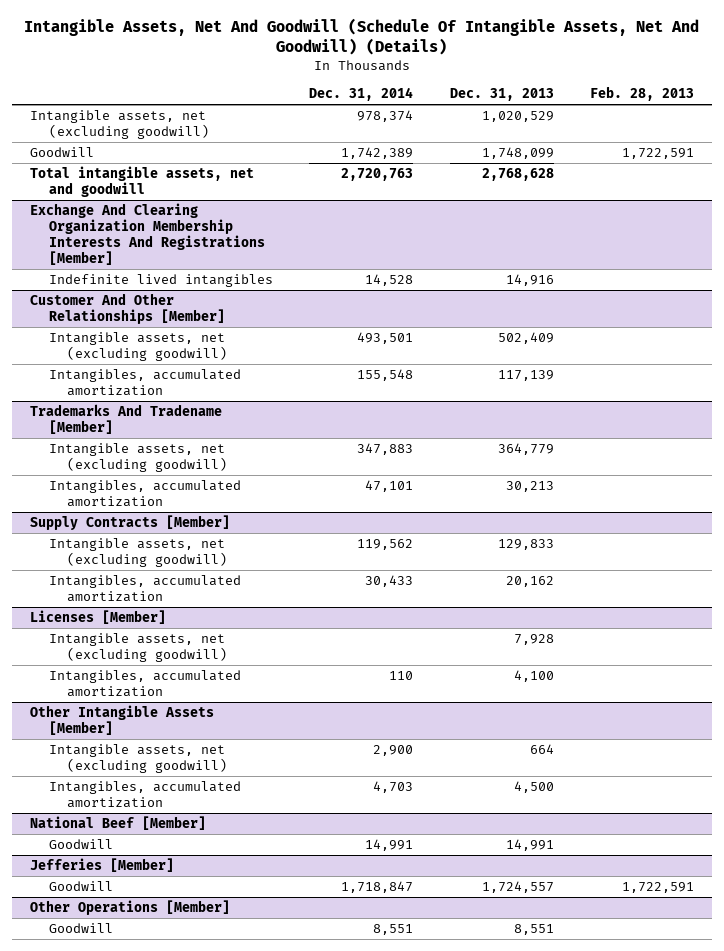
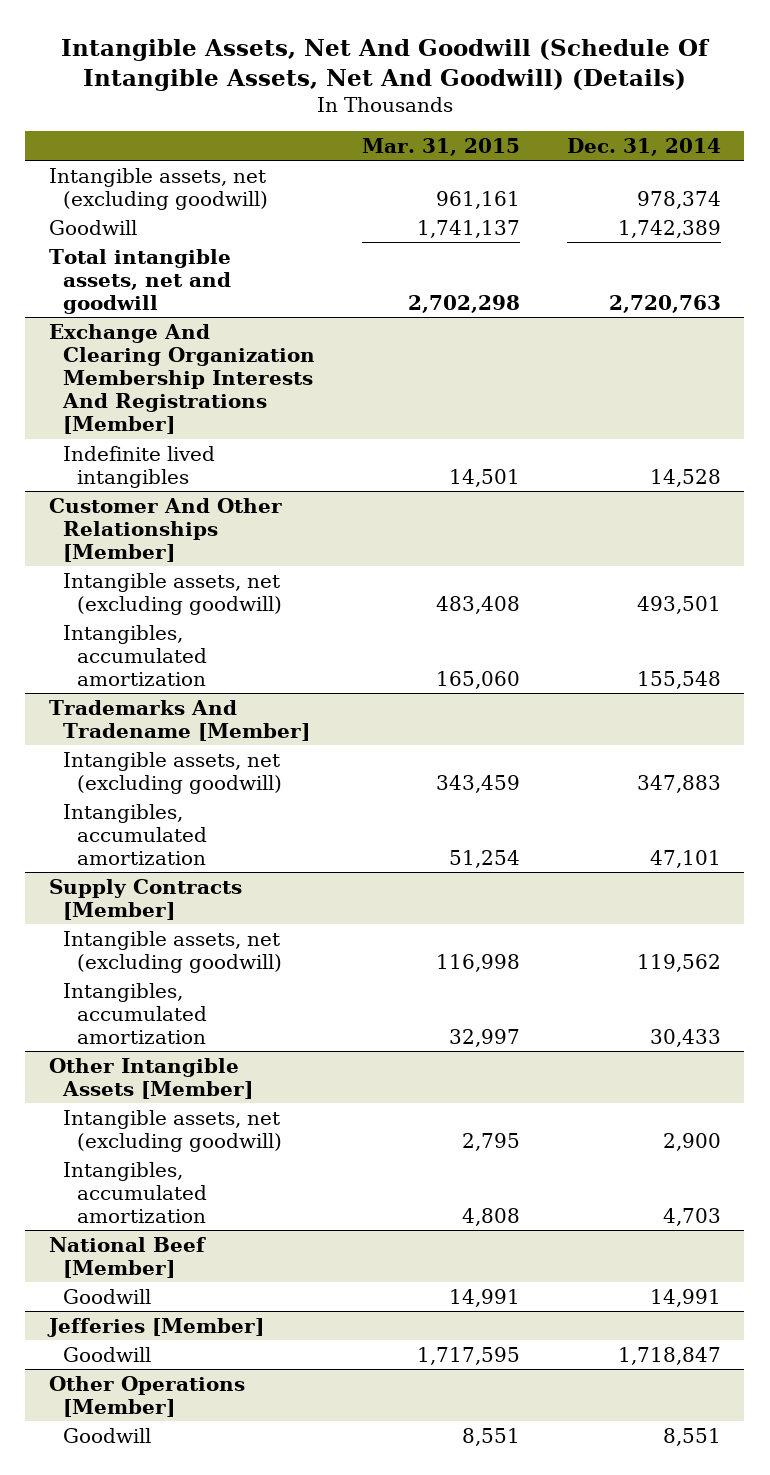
[449,87,554,101] Dec. 31, 2013 -> none
[589,85,694,101] Feb. 28, 2013 -> none
none -> [361,137,520,156] Mar. 31, 2015
[30,610,167,625] Licenses [Member] -> none
[48,633,228,663] Intangible assets, net (excluding goodwill) -> none
[48,670,241,698] Intangibles, accumulated amortization -> none

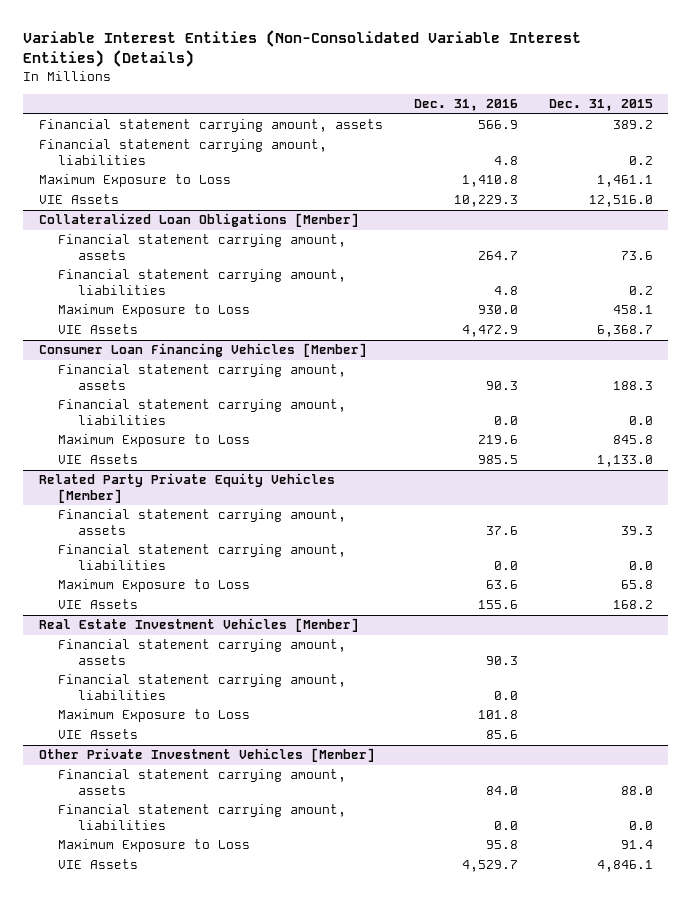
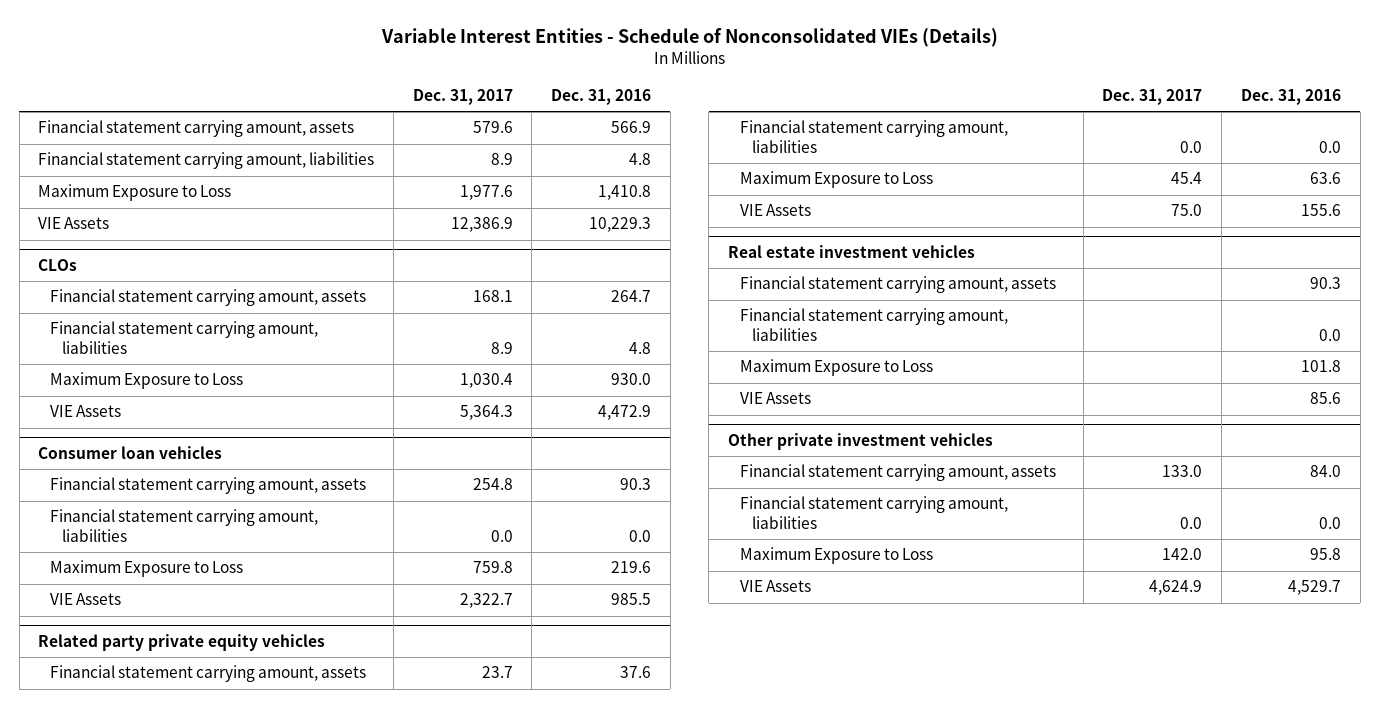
[23,30,582,68] Variable Interest Entities (Non-Consolidated Variable Interest Entities) (Details) -> [380,28,998,48] Variable Interest Entities - Schedule of Nonconsolidated VIEs (Details)
[548,99,653,112] Dec. 31, 2015 -> none
none -> [412,88,513,105] Dec. 31, 2017
[38,213,359,228] Collateralized Loan Obligations [Member] -> [38,259,78,272] CLOs
[38,343,367,358] Consumer Loan Financing Vehicles [Member] -> [38,446,223,460] Consumer loan vehicles
[38,473,335,504] Related Party Private Equity Vehicles [Member] -> [38,634,326,652] Related party private equity vehicles
[38,618,359,633] Real Estate Investment Vehicles [Member] -> [728,245,976,259] Real estate investment vehicles
[38,748,375,763] Other Private Investment Vehicles [Member] -> [728,433,994,451] Other private investment vehicles

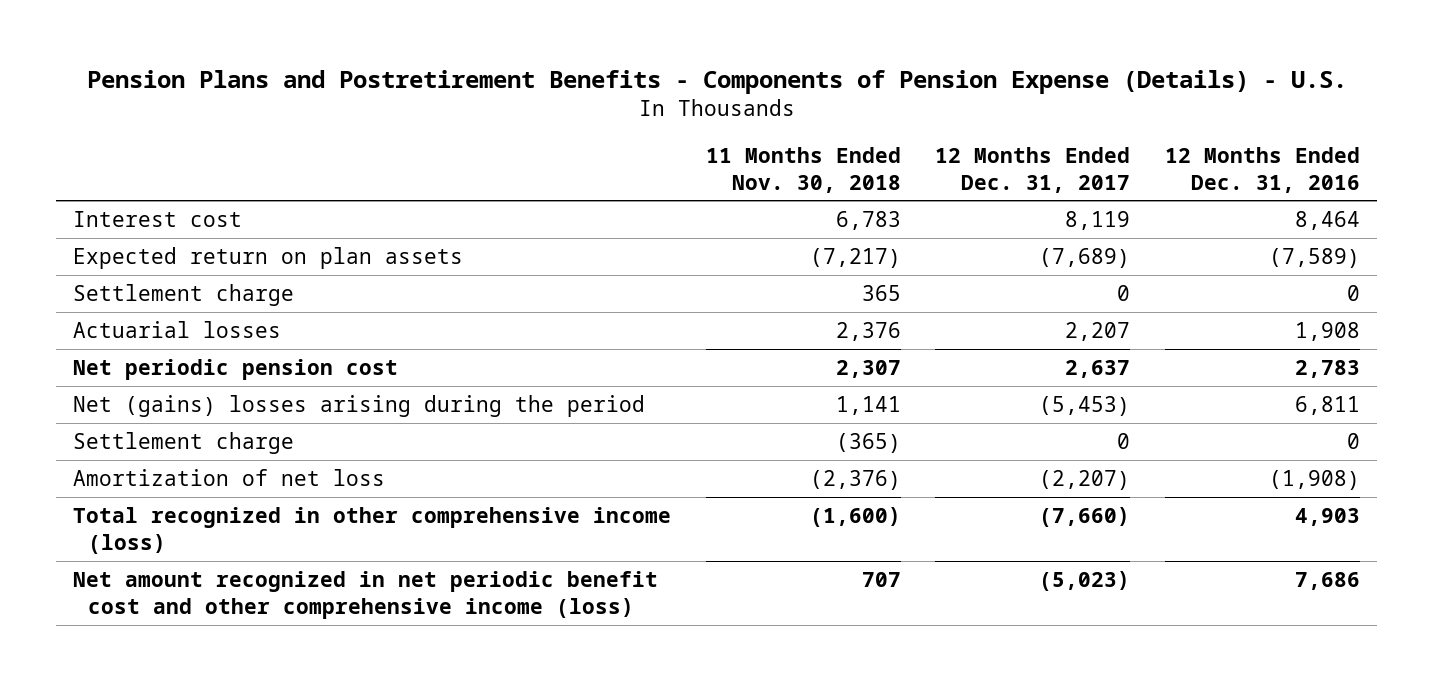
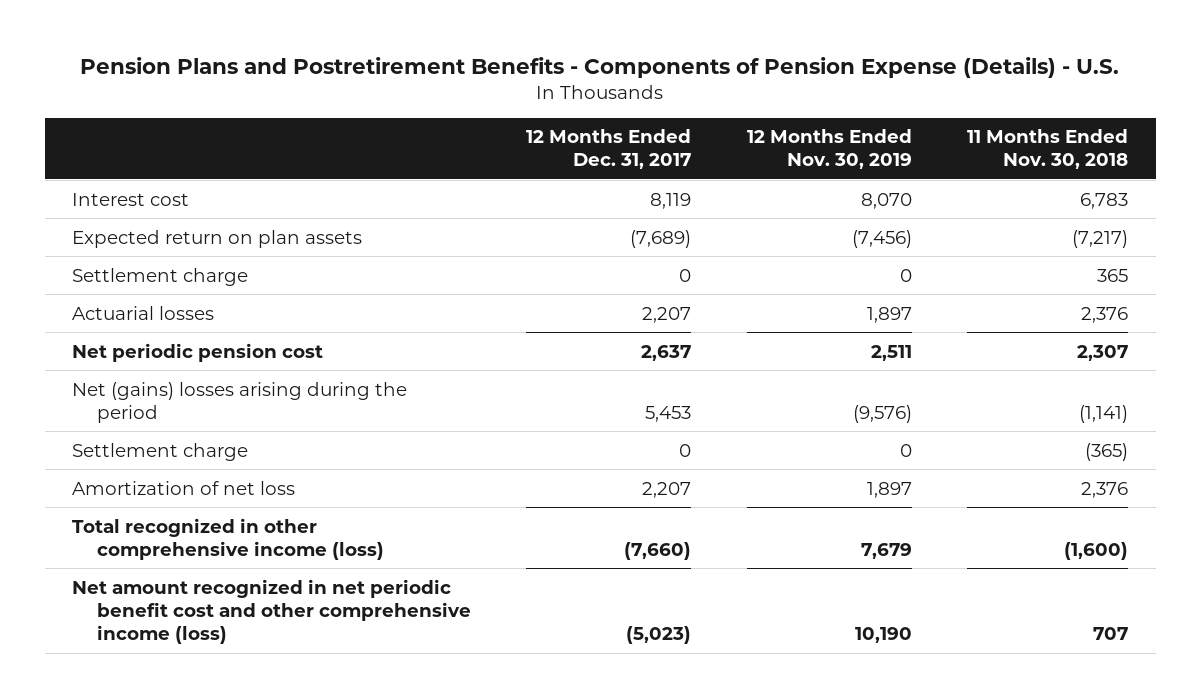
[1165,146,1361,193] 12 Months Ended Dec. 31, 2016 -> none
none -> [746,129,912,170] 12 Months Ended Nov. 30, 2019
[835,395,901,415] 1,141 -> [1078,404,1128,423] (1,141)
[1039,395,1131,416] (5,453) -> [645,405,692,422] 5,453
[809,469,901,490] (2,376) -> [1080,481,1128,498] 2,376
[1039,469,1131,490] (2,207) -> [642,481,692,498] 2,207

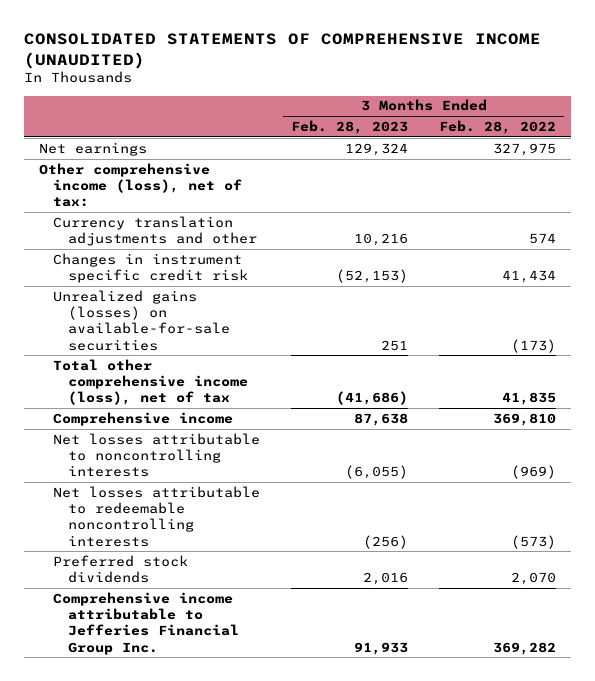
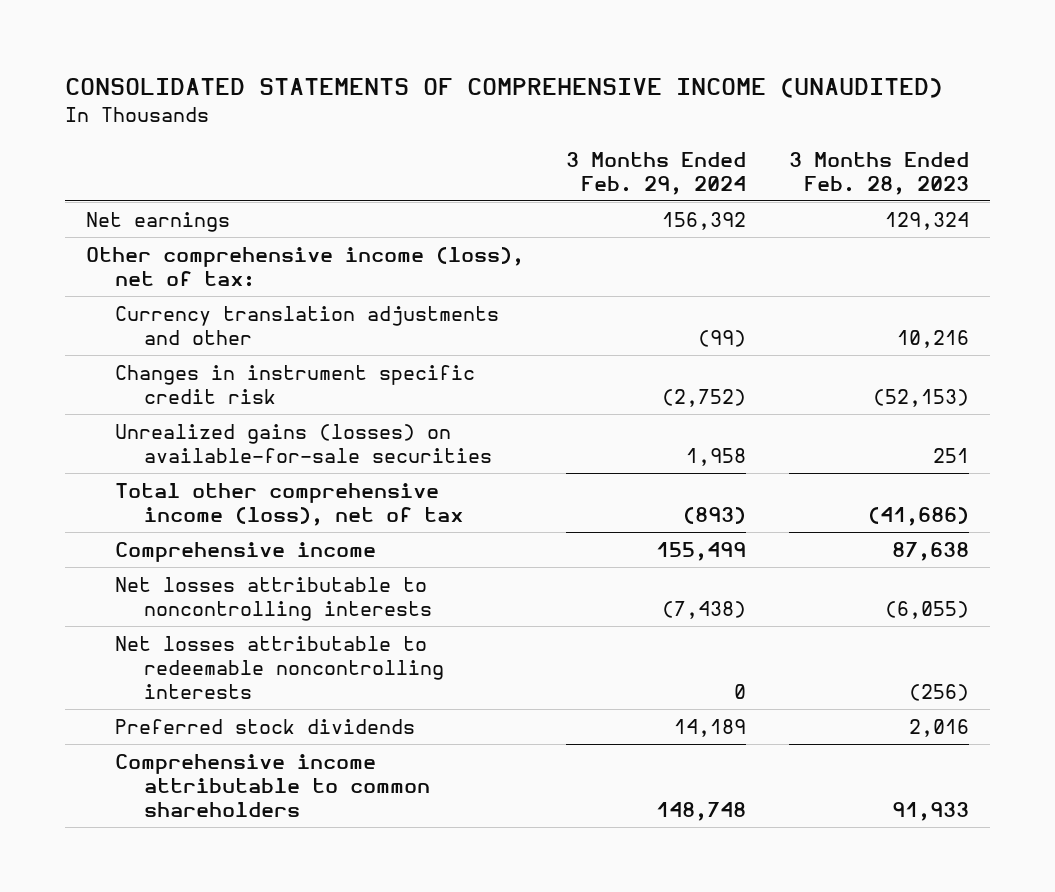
[438,120,556,135] Feb. 28, 2022 -> none
none -> [566,151,747,195] 3 Months Ended Feb. 29, 2024
[53,591,239,655] Comprehensive income attributable to Jefferies Financial Group Inc. -> [114,753,430,818] Comprehensive income attributable to common shareholders

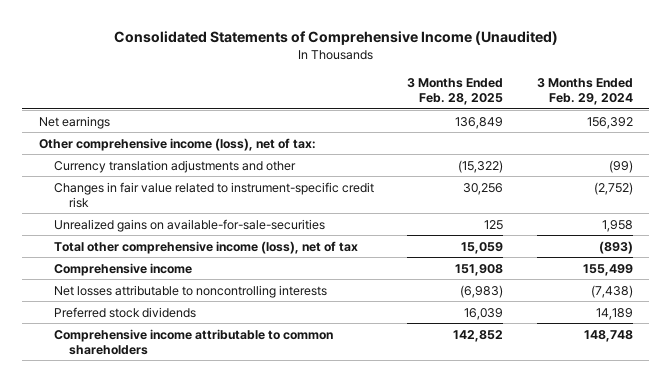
[64,78,943,99] CONSOLIDATED STATEMENTS OF COMPREHENSIVE INCOME (UNAUDITED) -> [113,30,558,45] Consolidated Statements of Comprehensive Income (Unaudited)
[788,151,969,195] 3 Months Ended Feb. 28, 2023 -> none
none -> [407,78,504,106] 3 Months Ended Feb. 28, 2025
[114,364,475,405] Changes in instrument specific credit risk -> [53,181,374,208] Changes in fair value related to instrument-specific credit risk
[114,423,492,464] Unrealized gains (losses) on available-for-sale securities -> [53,218,325,232] Unrealized gains on available-for-sale-securities
[114,635,444,700] Net losses attributable to redeemable noncontrolling interests -> none

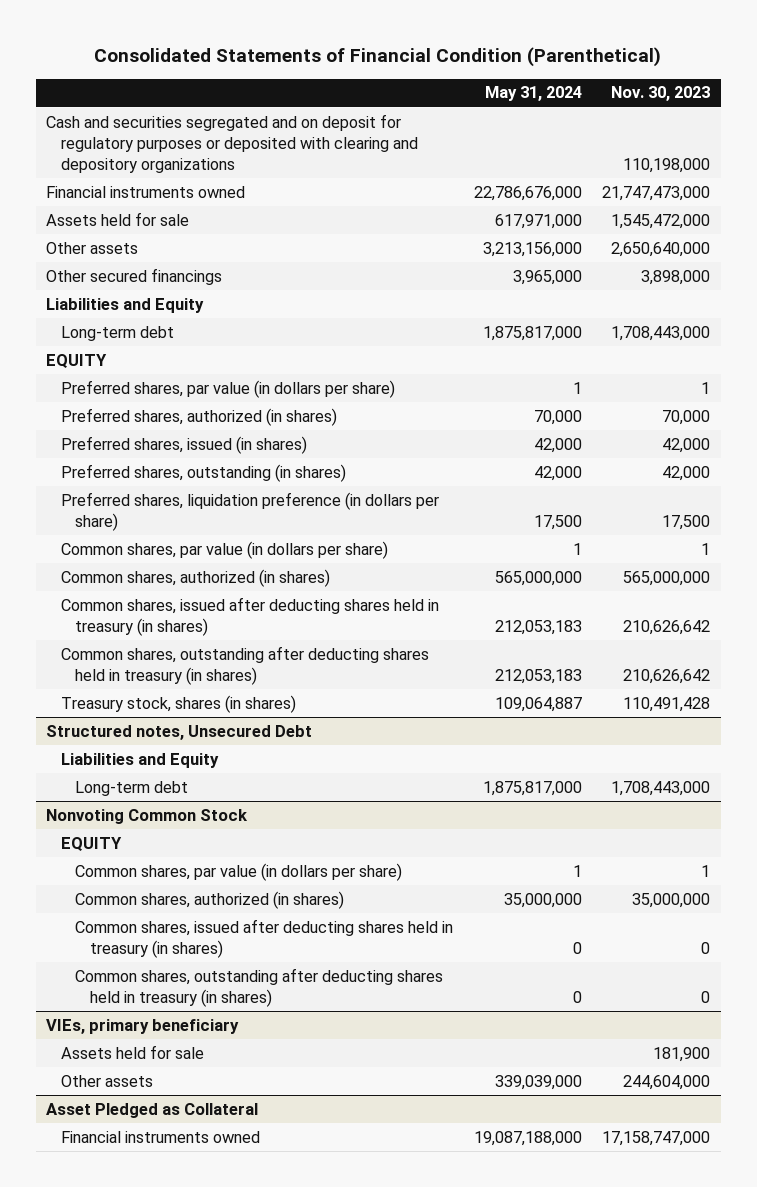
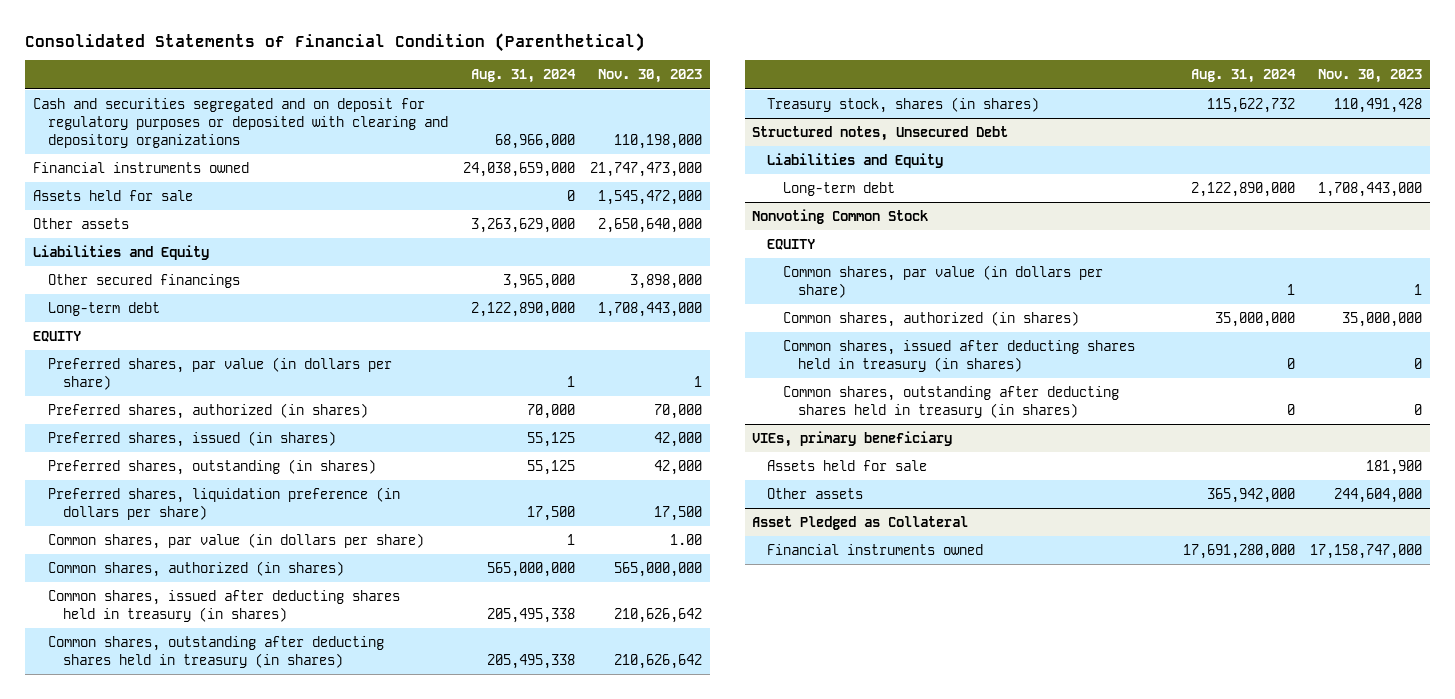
[484,86,582,102] May 31, 2024 -> none
none -> [470,69,576,84] Aug. 31, 2024
[46,267,223,285] Other secured financings -> [47,273,240,288] Other secured financings
[701,542,711,555] 1 -> [670,533,703,545] 1.00

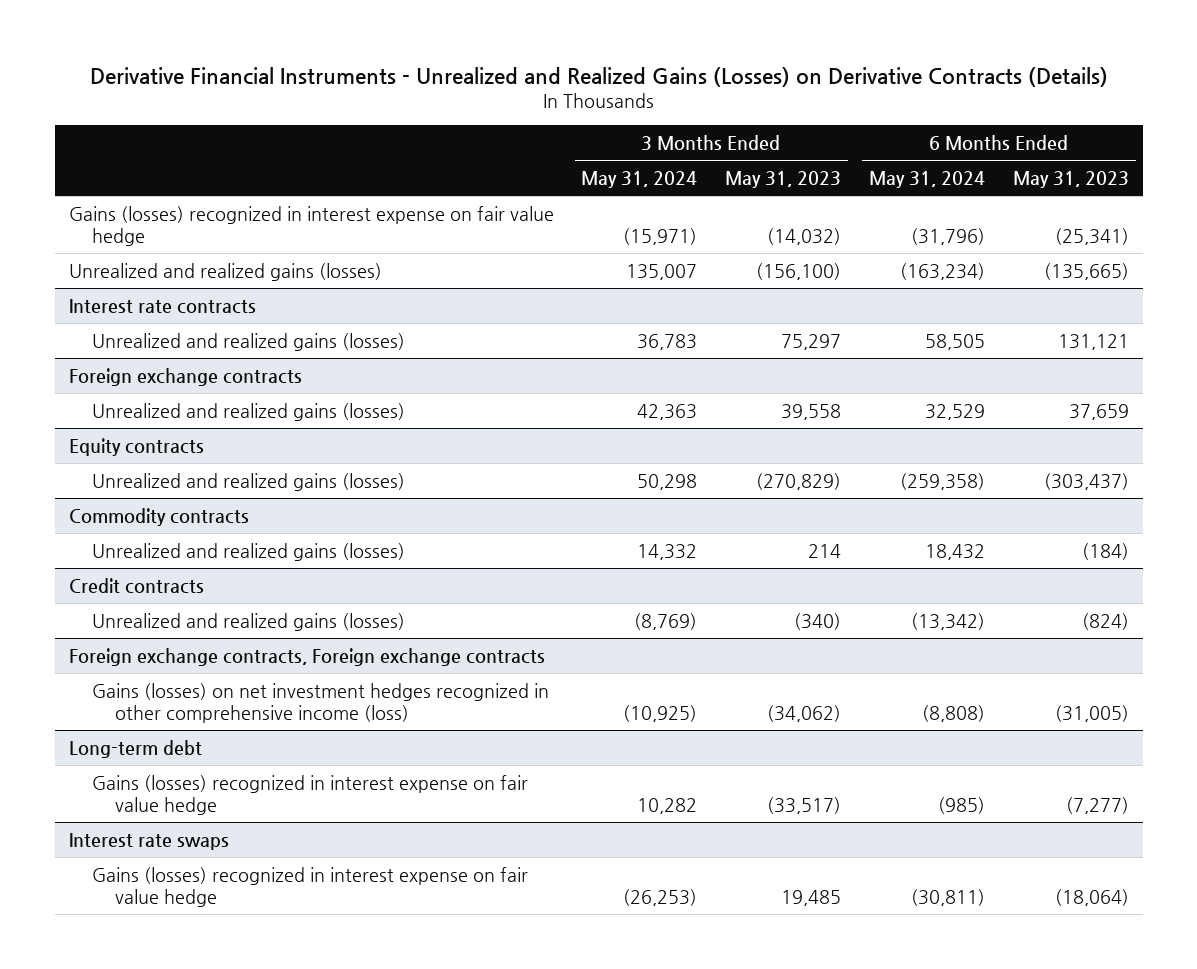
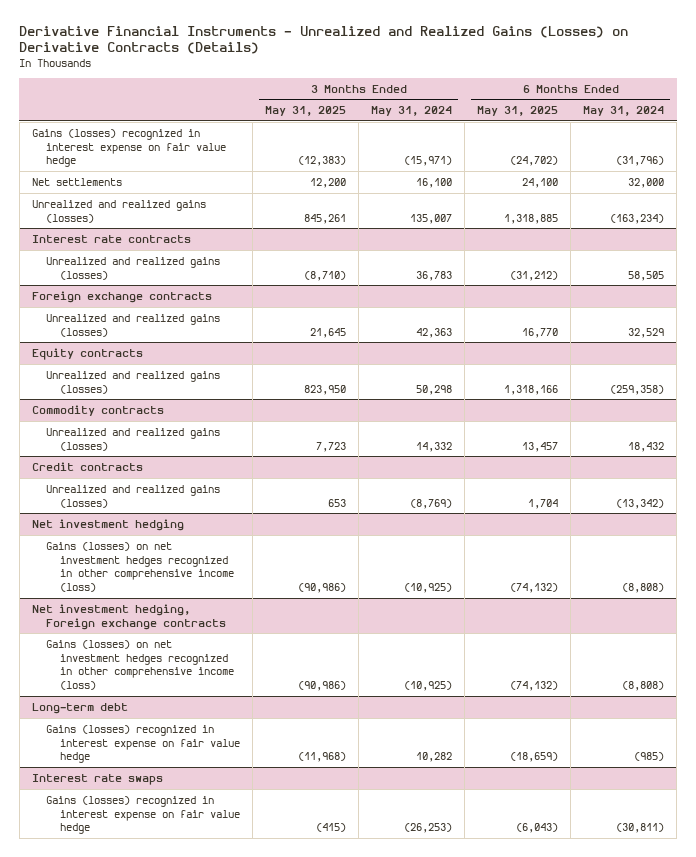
[725,170,842,188] May 31, 2023 -> none
[1012,170,1129,188] May 31, 2023 -> none
none -> [265,106,347,117] May 31, 2025
none -> [477,106,559,117] May 31, 2025
none -> [31,177,122,186] Net settlements
[68,647,545,666] Foreign exchange contracts, Foreign exchange contracts -> none
none -> [31,518,184,531] Net investment hedging
none -> [31,603,227,630] Net investment hedging, Foreign exchange contracts
none -> [46,639,235,690] Gains (losses) on net investment hedges recognized in other comprehensive income (loss)

